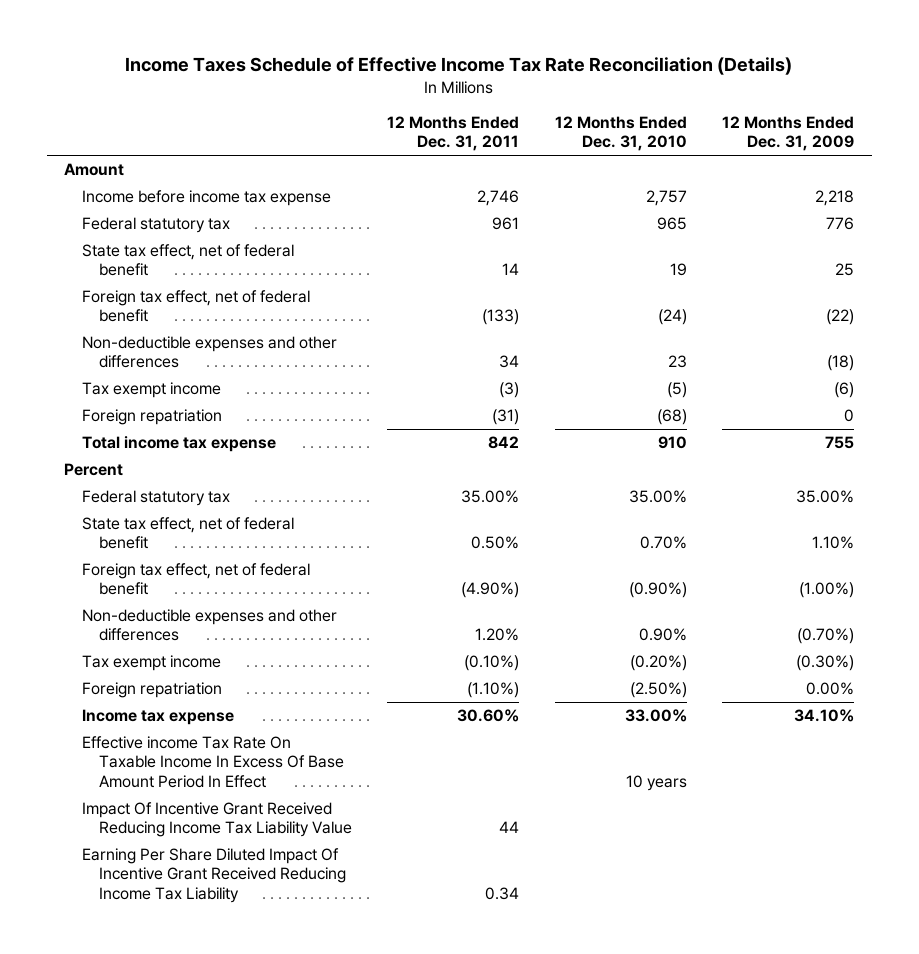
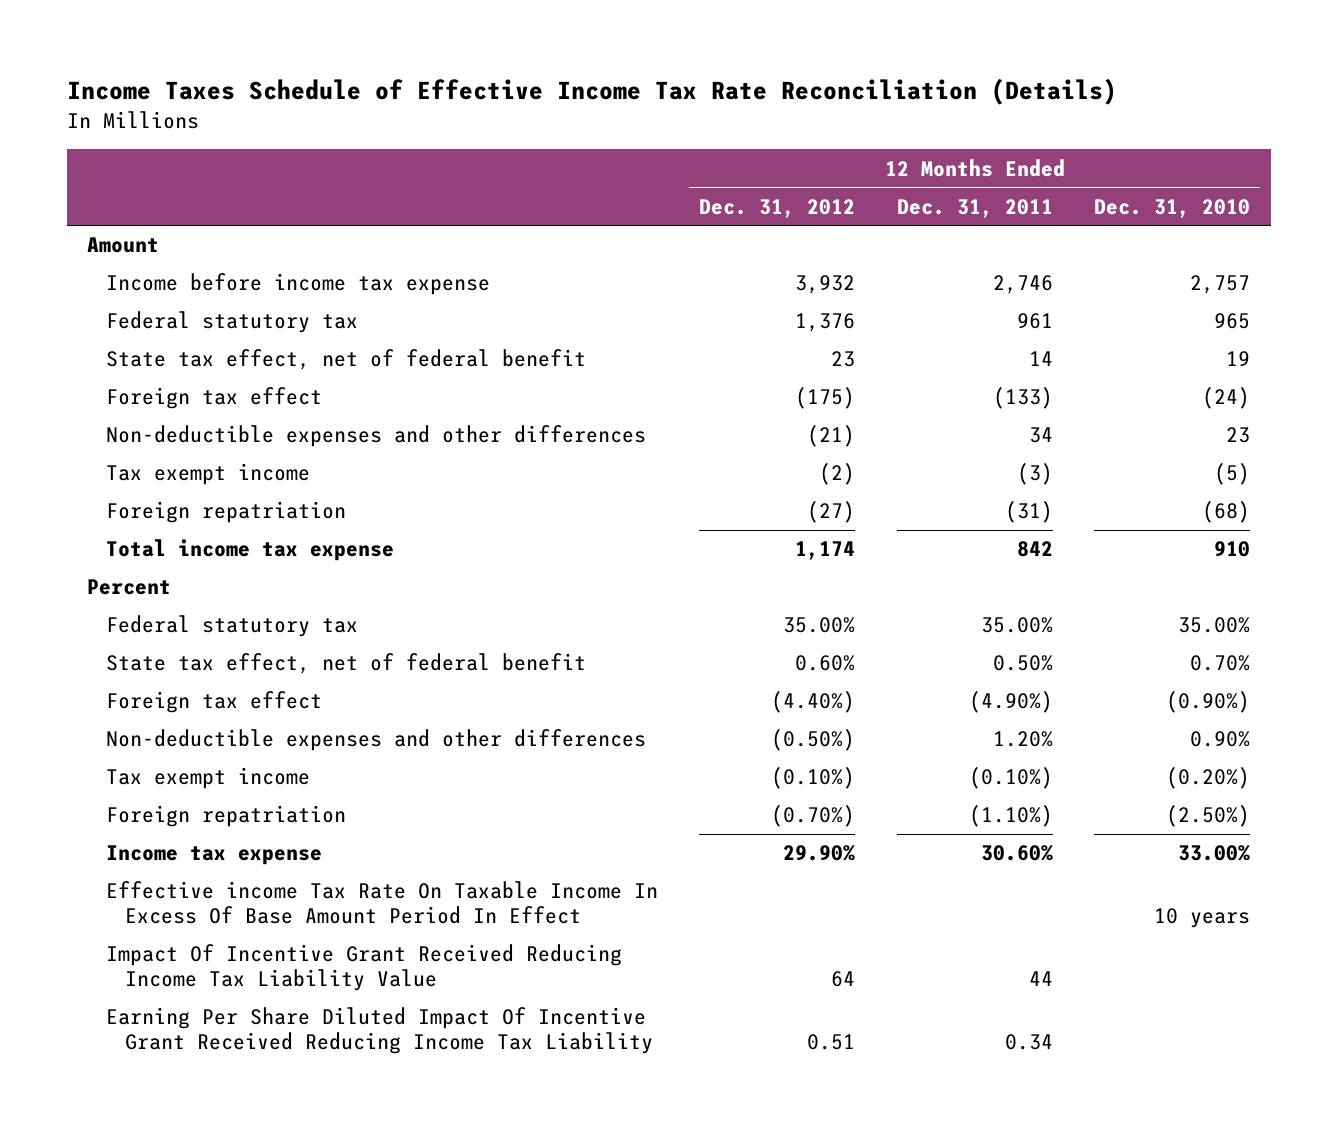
[722,116,855,152] 12 Months Ended Dec. 31, 2009 -> none
none -> [699,198,856,218] Dec. 31, 2012
[81,290,310,323] Foreign tax effect, net of federal benefit -> [105,387,322,410] Foreign tax effect
[81,563,310,596] Foreign tax effect, net of federal benefit -> [105,691,322,714] Foreign tax effect

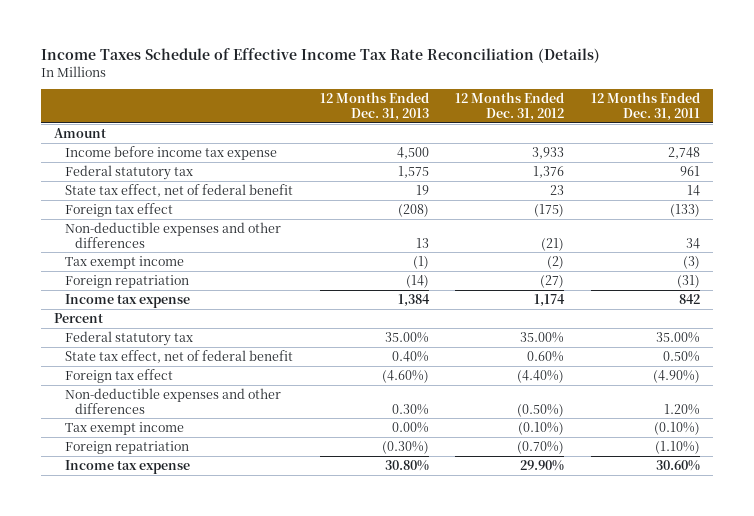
[1094,198,1251,218] Dec. 31, 2010 -> none
none -> [319,92,429,121] 12 Months Ended Dec. 31, 2013
[795,275,856,295] 3,932 -> [532,146,565,159] 3,933
[992,275,1053,295] 2,746 -> [667,146,700,159] 2,748
[105,539,394,562] Total income tax expense -> [64,293,190,308] Income tax expense
[105,881,658,925] Effective income Tax Rate On Taxable Income In Excess Of Base Amount Period In Effect -> none
[105,944,622,992] Impact Of Incentive Grant Received Reducing Income Tax Liability Value -> none
[105,1007,653,1055] Earning Per Share Diluted Impact Of Incentive Grant Received Reducing Income Tax Liability -> none

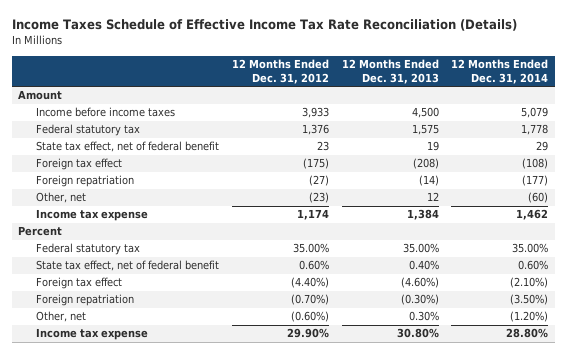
[590,92,700,121] 12 Months Ended Dec. 31, 2011 -> none
none -> [451,59,549,84] 12 Months Ended Dec. 31, 2014
[64,145,277,160] Income before income tax expense -> [36,107,176,118] Income before income taxes
[64,221,281,248] Non-deductible expenses and other differences -> none
[64,255,184,269] Tax exempt income -> none
none -> [36,192,87,204] Other, net
[64,387,281,414] Non-deductible expenses and other differences -> none
[64,421,184,435] Tax exempt income -> none
none -> [36,311,87,323] Other, net

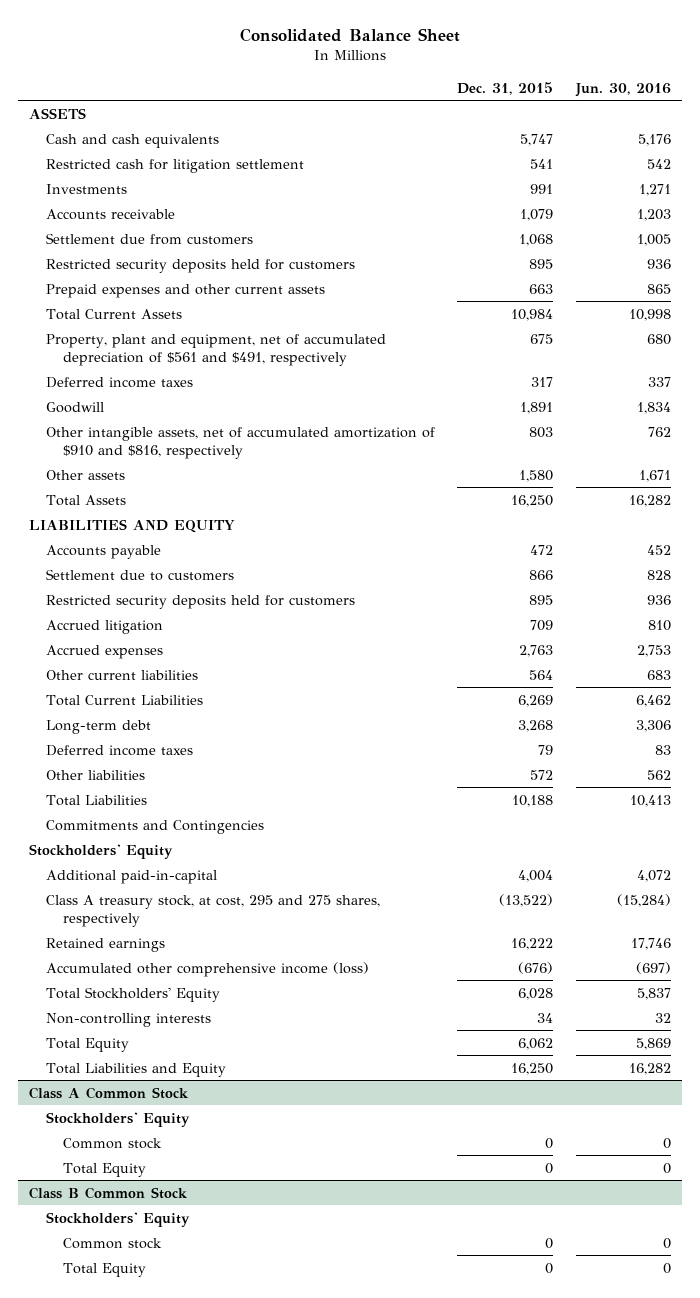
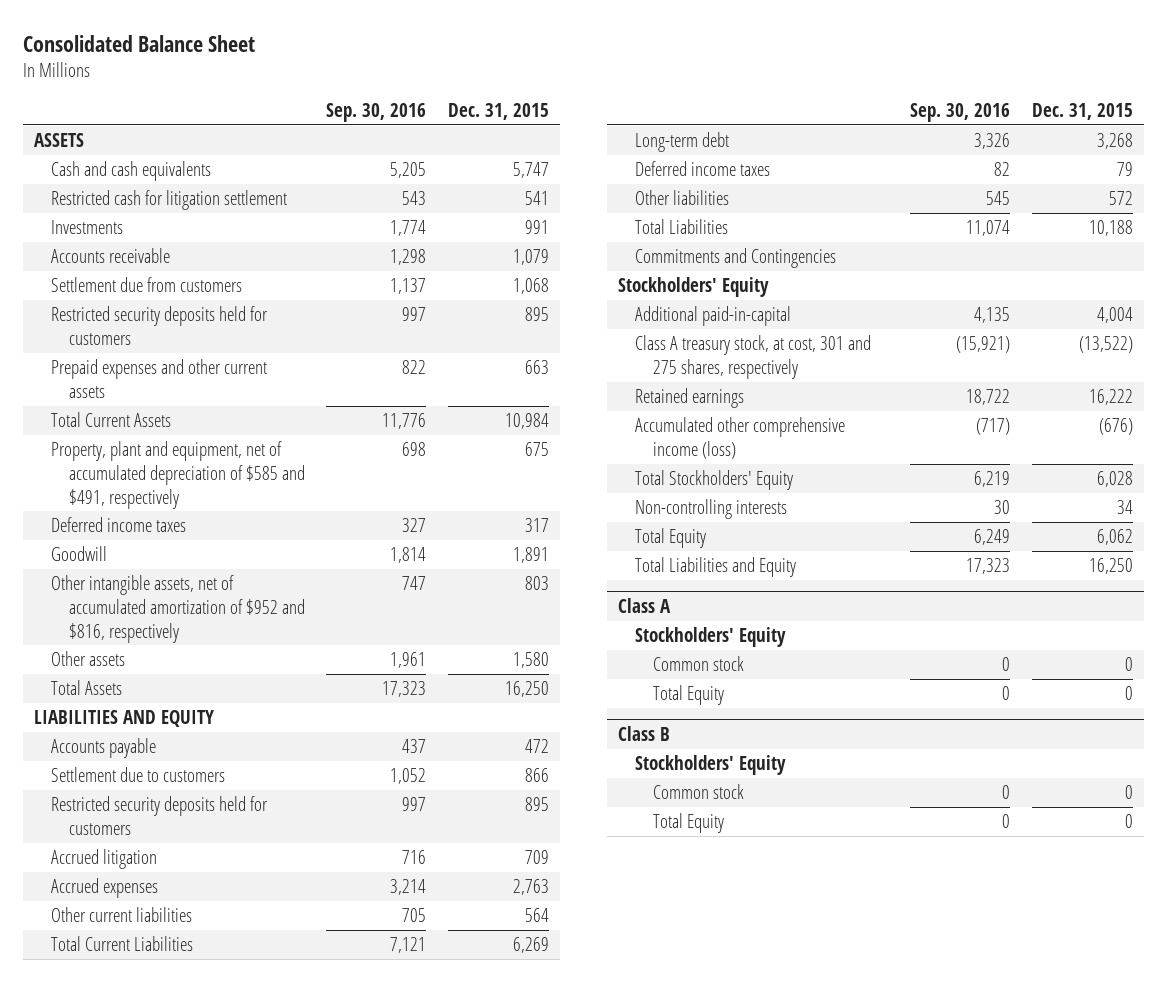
[574,82,671,97] Jun. 30, 2016 -> none
none -> [326,103,427,123] Sep. 30, 2016
[46,333,387,366] Property, plant and equipment, net of accumulated depreciation of $561 and $491, respectively -> [51,441,305,509] Property, plant and equipment, net of accumulated depreciation of $585 and $491, respectively
[46,426,436,459] Other intangible assets, net of accumulated amortization of $910 and $816, respectively -> [51,575,305,643] Other intangible assets, net of accumulated amortization of $952 and $816, respectively
[46,894,381,927] Class A treasury stock, at cost, 295 and 275 shares, respectively -> [635,335,872,379] Class A treasury stock, at cost, 301 and 275 shares, respectively
[28,1086,189,1099] Class A Common Stock -> [617,597,671,613] Class A
[28,1186,188,1199] Class B Common Stock -> [617,725,670,741] Class B

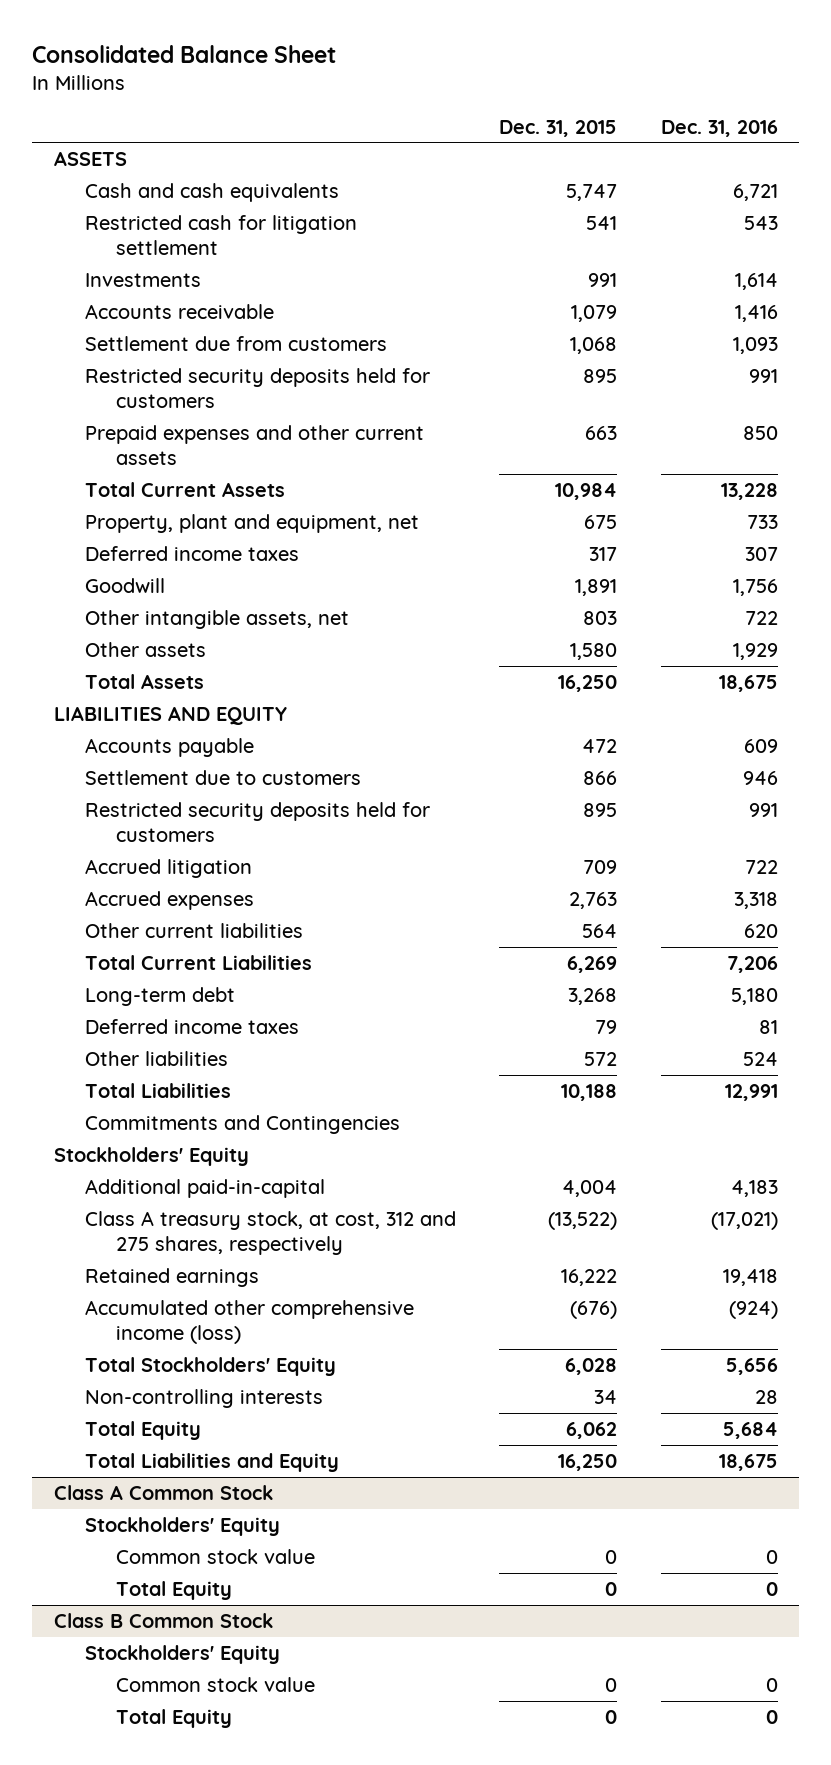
[326,103,427,123] Sep. 30, 2016 -> none
none -> [660,119,778,137] Dec. 31, 2016
[51,441,305,509] Property, plant and equipment, net of accumulated depreciation of $585 and $491, respectively -> [84,514,419,534] Property, plant and equipment, net
[51,575,305,643] Other intangible assets, net of accumulated amortization of $952 and $816, respectively -> [84,610,349,630] Other intangible assets, net
[635,335,872,379] Class A treasury stock, at cost, 301 and 275 shares, respectively -> [84,1211,456,1255] Class A treasury stock, at cost, 312 and 275 shares, respectively
[617,597,671,613] Class A -> [53,1485,273,1501] Class A Common Stock
[652,656,744,672] Common stock -> [116,1549,316,1565] Common stock value
[617,725,670,741] Class B -> [53,1613,273,1629] Class B Common Stock
[652,784,744,800] Common stock -> [116,1677,316,1693] Common stock value

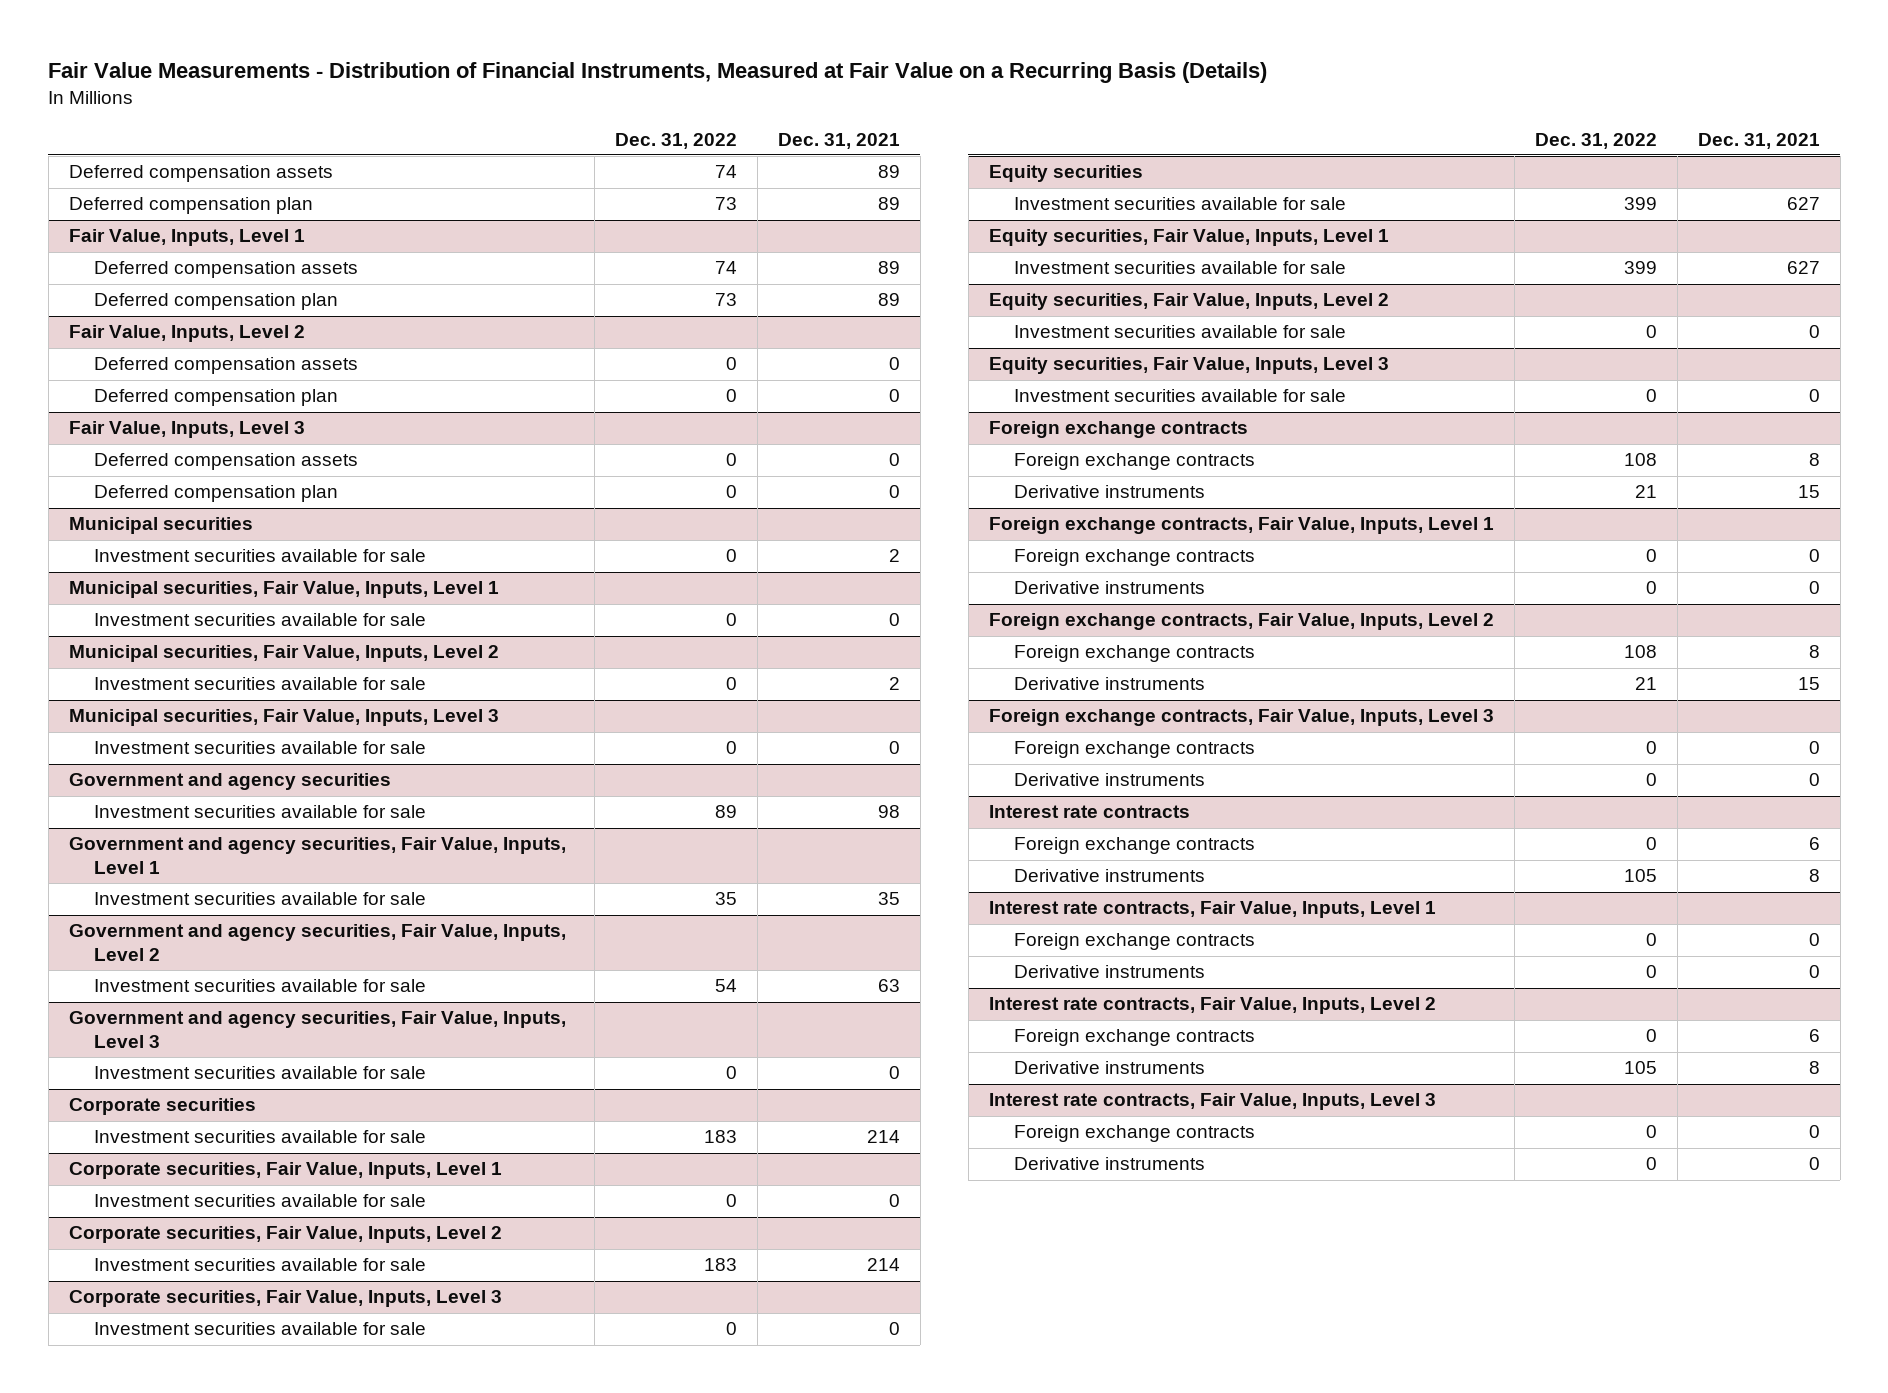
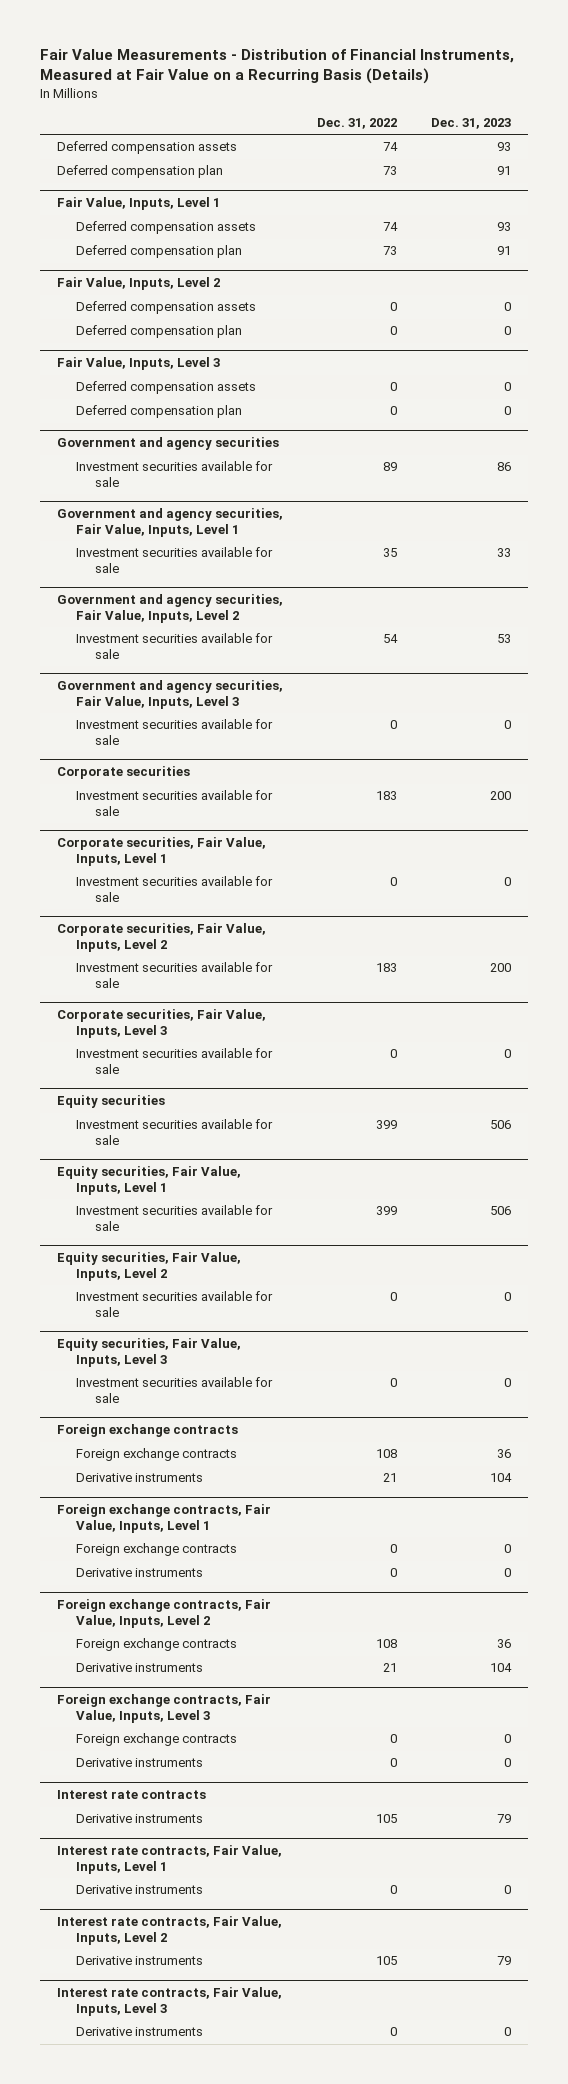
[777,132,900,149] Dec. 31, 2021 -> none
none -> [430,117,511,129] Dec. 31, 2023
[68,517,253,535] Municipal securities -> none
[94,549,427,563] Investment securities available for sale -> none
[68,581,499,599] Municipal securities, Fair Value, Inputs, Level 1 -> none
[94,613,427,627] Investment securities available for sale -> none
[68,645,499,663] Municipal securities, Fair Value, Inputs, Level 2 -> none
[94,677,427,691] Investment securities available for sale -> none
[68,709,499,727] Municipal securities, Fair Value, Inputs, Level 3 -> none
[94,741,427,755] Investment securities available for sale -> none
[1013,837,1255,855] Foreign exchange contracts -> none
[1013,933,1255,951] Foreign exchange contracts -> none
[1013,1029,1255,1047] Foreign exchange contracts -> none
[1013,1125,1255,1143] Foreign exchange contracts -> none

